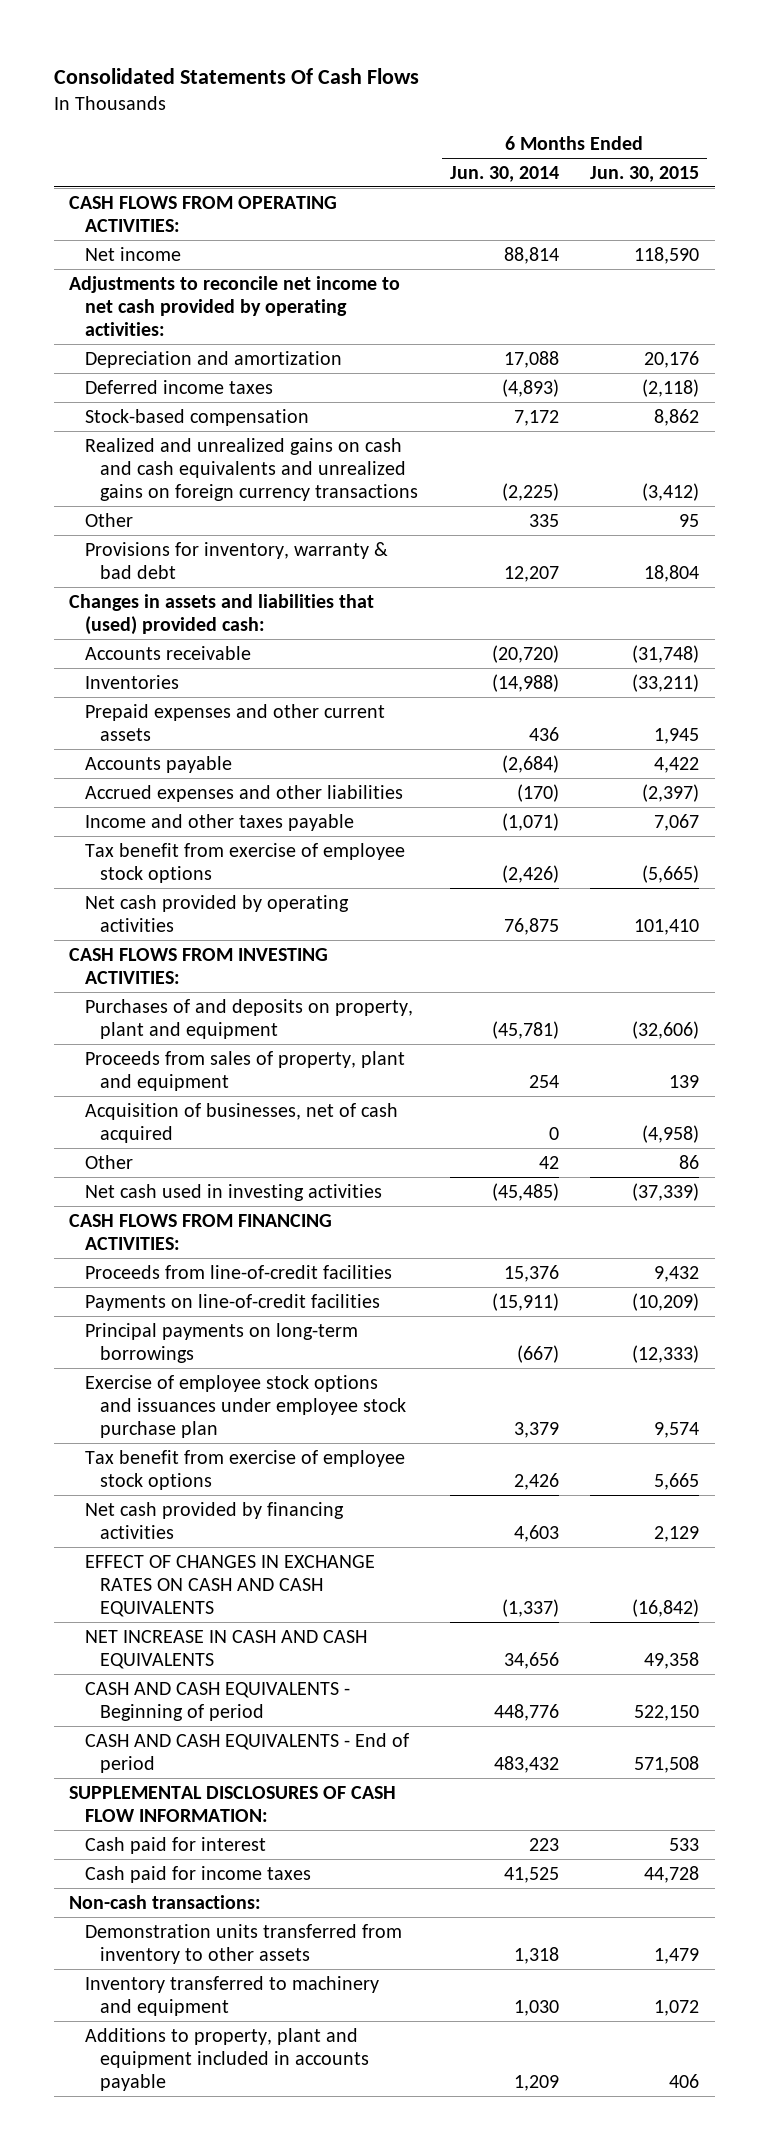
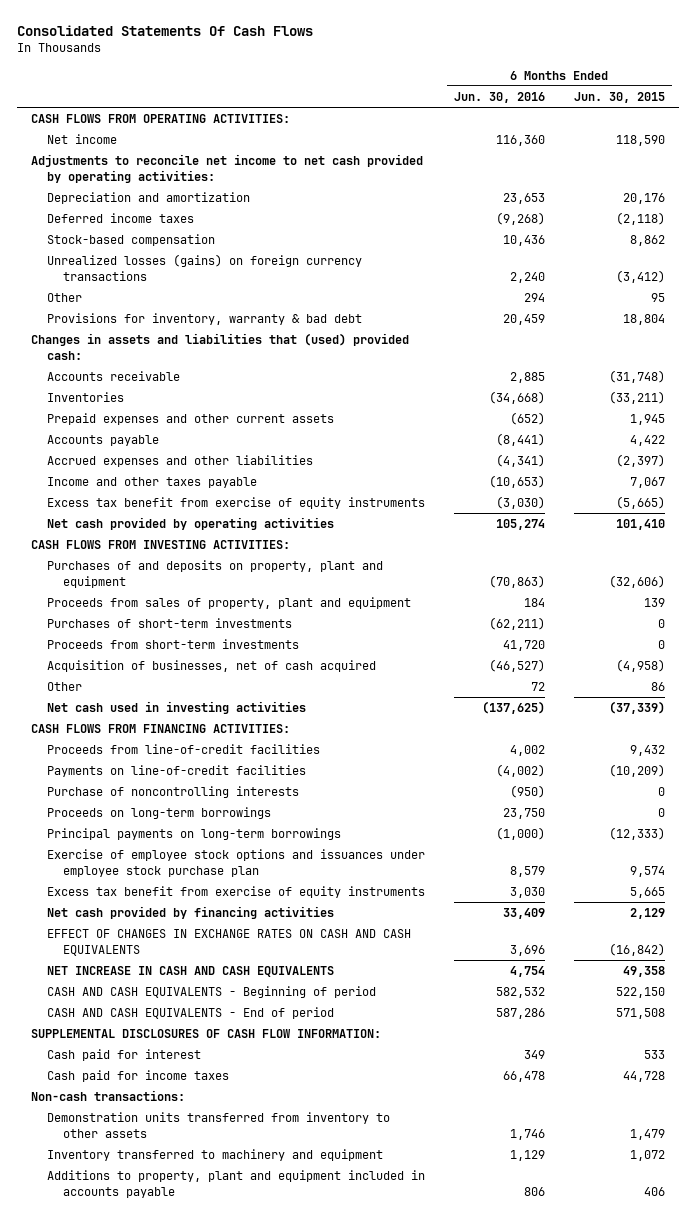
[449,165,559,182] Jun. 30, 2014 -> none
none -> [453,91,545,103] Jun. 30, 2016
[84,437,419,502] Realized and unrealized gains on cash and cash equivalents and unrealized gains on foreign currency transactions -> [47,254,363,281] Unrealized losses (gains) on foreign currency transactions
[84,842,405,884] Tax benefit from exercise of employee stock options -> [47,497,426,510] Excess tax benefit from exercise of equity instruments
none -> [47,618,293,629] Purchases of short-term investments
none -> [47,639,300,650] Proceeds from short-term investments
none -> [47,786,300,799] Purchase of noncontrolling interests
none -> [47,807,272,820] Proceeds on long-term borrowings
[84,1449,405,1491] Tax benefit from exercise of employee stock options -> [47,886,426,899] Excess tax benefit from exercise of equity instruments

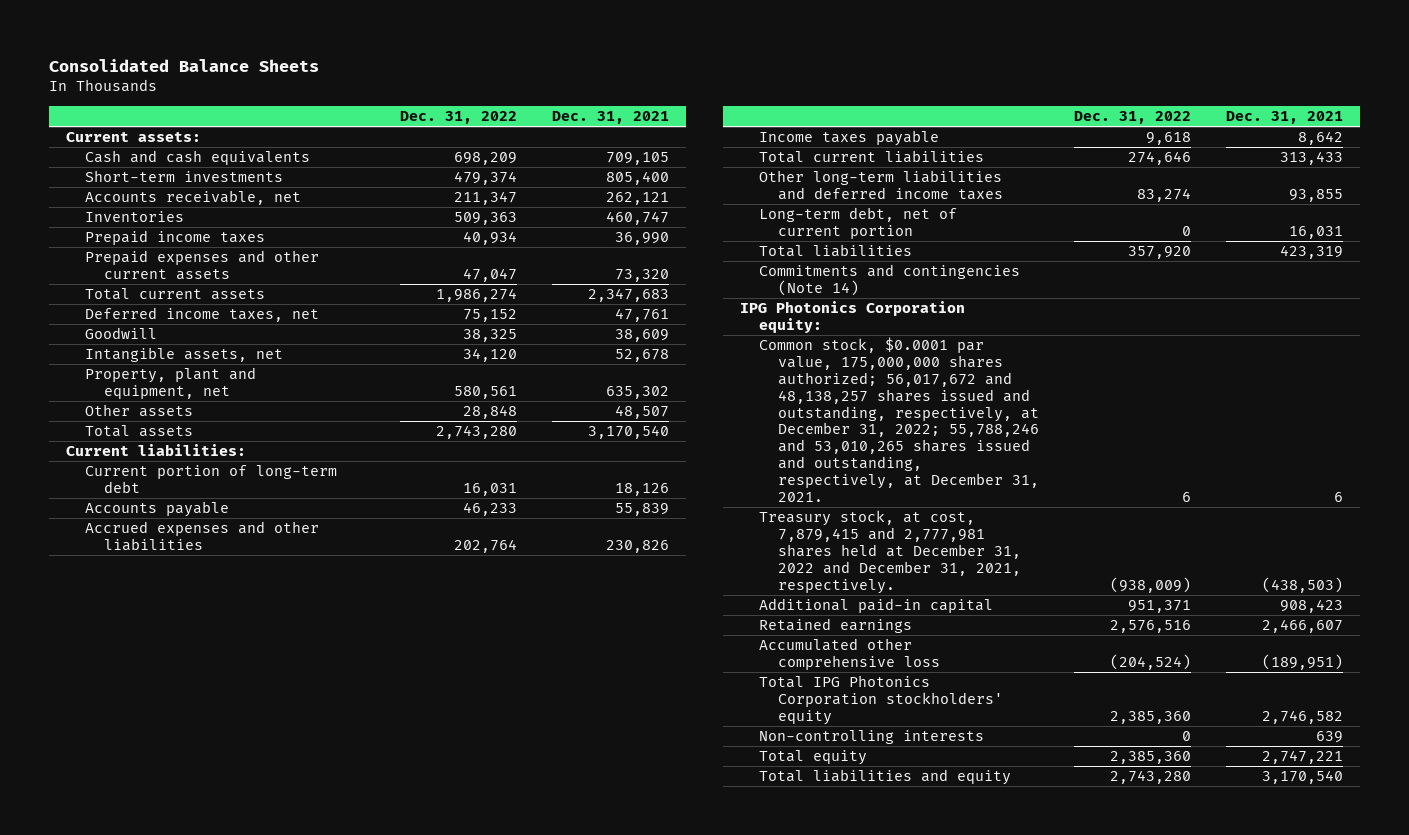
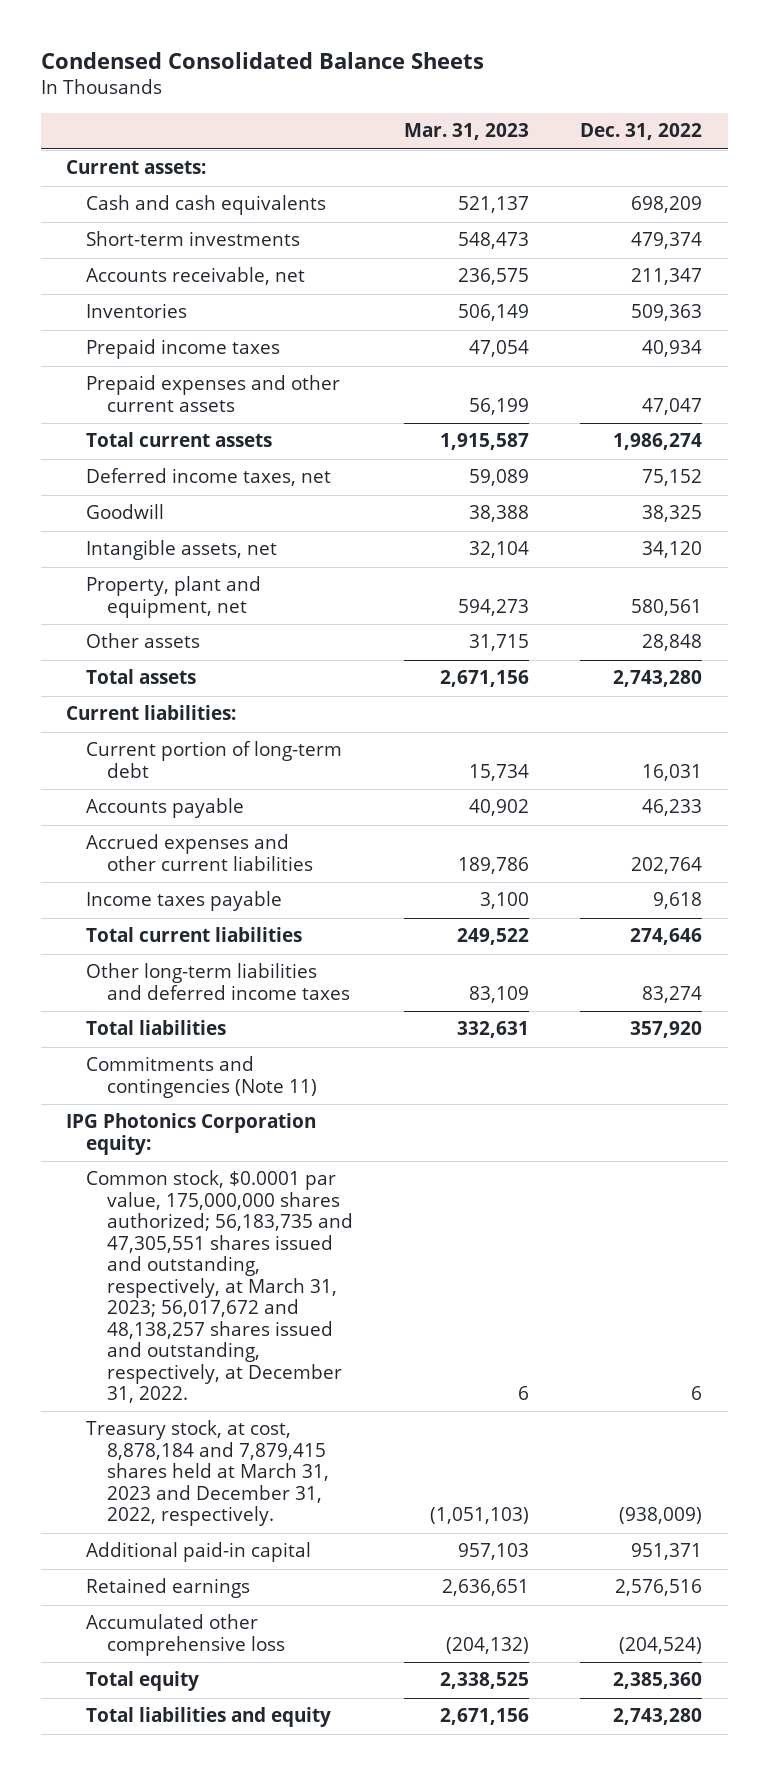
[48,58,319,72] Consolidated Balance Sheets -> [40,52,484,70] Condensed Consolidated Balance Sheets
[551,111,669,125] Dec. 31, 2021 -> none
none -> [403,123,529,141] Mar. 31, 2023
[85,521,320,552] Accrued expenses and other liabilities -> [86,834,313,871] Accrued expenses and other current liabilities
[758,207,957,240] Long-term debt, net of current portion -> none
[758,264,1020,297] Commitments and contingencies (Note 14) -> [86,1056,317,1098] Commitments and contingencies (Note 11)
[758,337,1039,502] Common stock, $0.0001 par value, 175,000,000 shares authorized; 56,017,672 and 48,138,257 shares issued and outstanding, respectively, at December 31, 2022; 55,788,246 and 53,010,265 shares issued and outstanding, respectively, at December 31, 2021. -> [86,1170,353,1404] Common stock, $0.0001 par value, 175,000,000 shares authorized; 56,183,735 and 47,305,551 shares issued and outstanding, respectively, at March 31, 2023; 56,017,672 and 48,138,257 shares issued and outstanding, respectively, at December 31, 2022.
[758,510,1021,594] Treasury stock, at cost, 7,879,415 and 2,777,981 shares held at December 31, 2022 and December 31, 2021, respectively. -> [86,1420,329,1527] Treasury stock, at cost, 8,878,184 and 7,879,415 shares held at March 31, 2023 and December 31, 2022, respectively.
[758,675,1003,725] Total IPG Photonics Corporation stockholders' equity -> none
[758,730,984,745] Non-controlling interests -> none

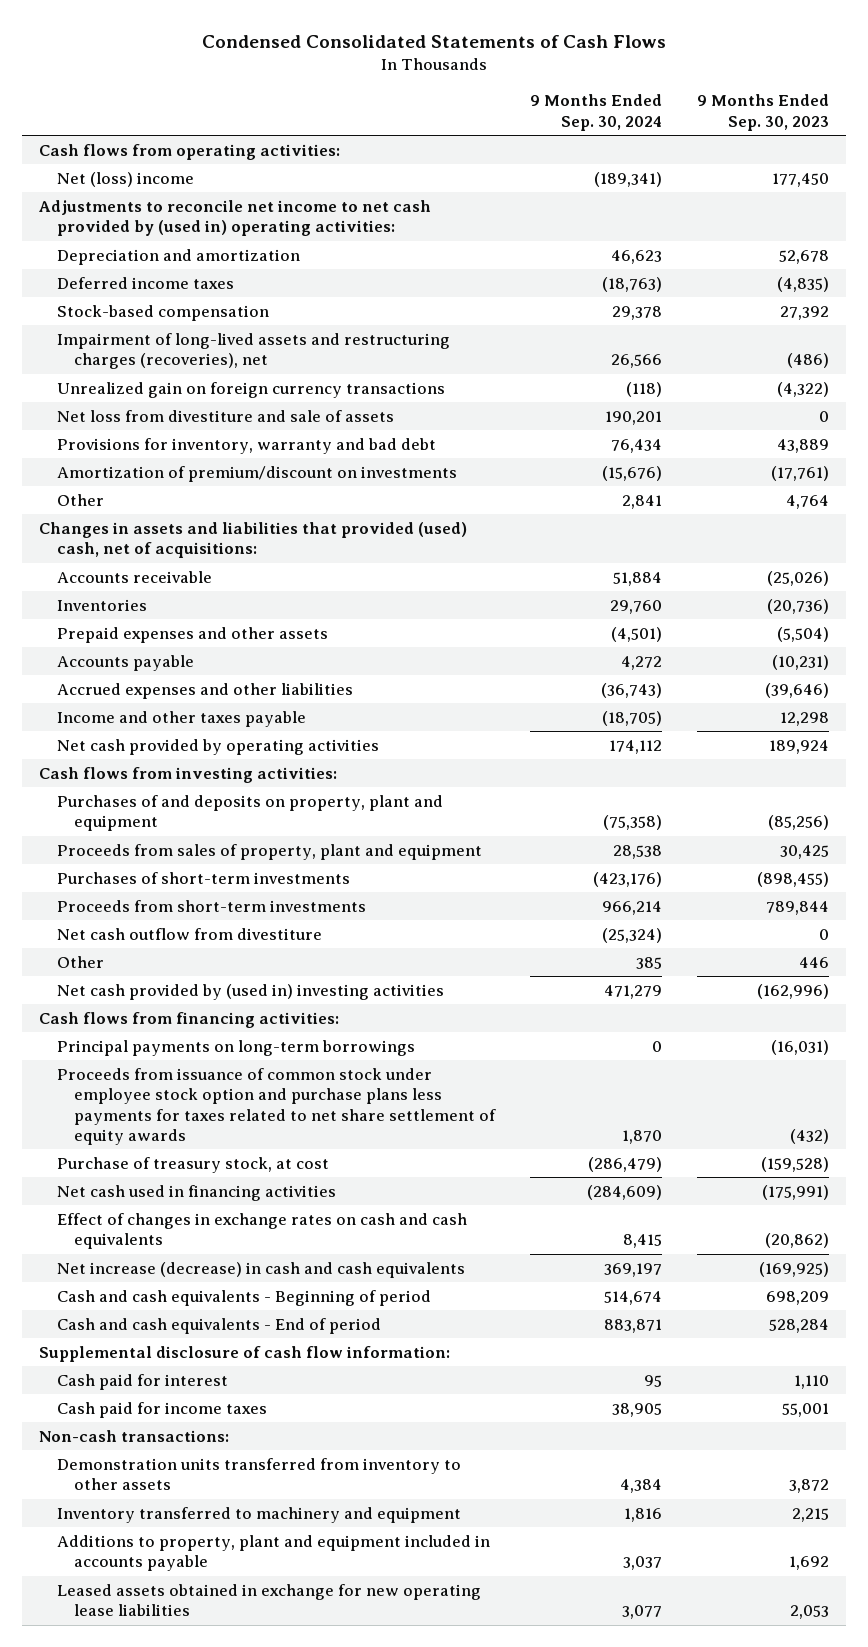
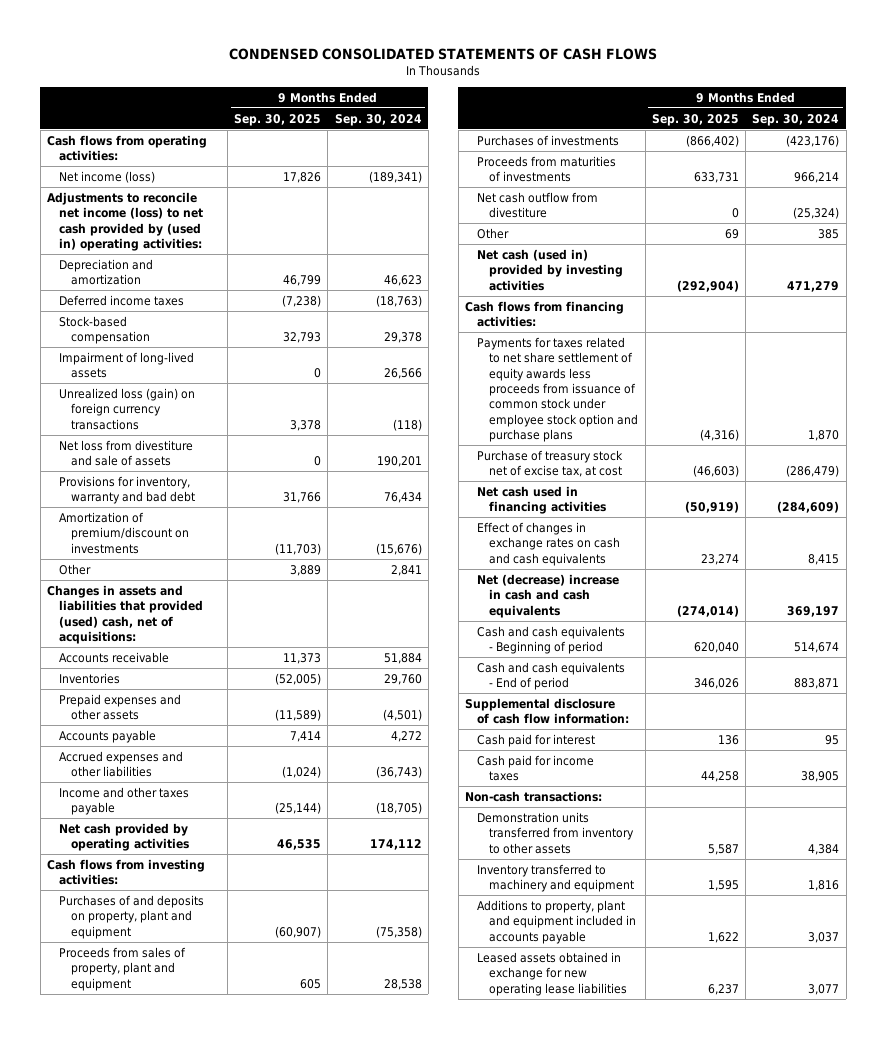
[202,34,667,48] Condensed Consolidated Statements of Cash Flows -> [229,47,658,60] CONDENSED CONSOLIDATED STATEMENTS OF CASH FLOWS
[696,94,829,131] 9 Months Ended Sep. 30, 2023 -> none
none -> [233,113,321,126] Sep. 30, 2025
[56,171,194,187] Net (loss) income -> [59,170,156,183] Net income (loss)
[39,199,432,237] Adjustments to reconcile net income to net cash provided by (used in) operating activities: -> [47,191,204,251] Adjustments to reconcile net income (loss) to net cash provided by (used in) operating activities:
[56,332,450,370] Impairment of long-lived assets and restructuring charges (recoveries), net -> [59,351,195,379] Impairment of long-lived assets
[56,381,445,398] Unrealized gain on foreign currency transactions -> [59,387,196,430] Unrealized loss (gain) on foreign currency transactions
[56,871,350,884] Purchases of short-term investments -> [477,134,620,146] Purchases of investments
[56,899,366,912] Proceeds from short-term investments -> [477,155,617,183] Proceeds from maturities of investments
[56,983,444,1000] Net cash provided by (used in) investing activities -> [477,248,624,291] Net cash (used in) provided by investing activities
[56,1039,415,1056] Principal payments on long-term borrowings -> none
[56,1067,496,1146] Proceeds from issuance of common stock under employee stock option and purchase plans less payments for taxes related to net share settlement of equity awards -> [477,336,639,443] Payments for taxes related to net share settlement of equity awards less proceeds from issuance of common stock under employee stock option and purchase plans
[56,1156,329,1173] Purchase of treasury stock, at cost -> [477,449,624,478] Purchase of treasury stock net of excise tax, at cost
[56,1261,465,1278] Net increase (decrease) in cash and cash equivalents -> [477,573,620,618] Net (decrease) increase in cash and cash equivalents

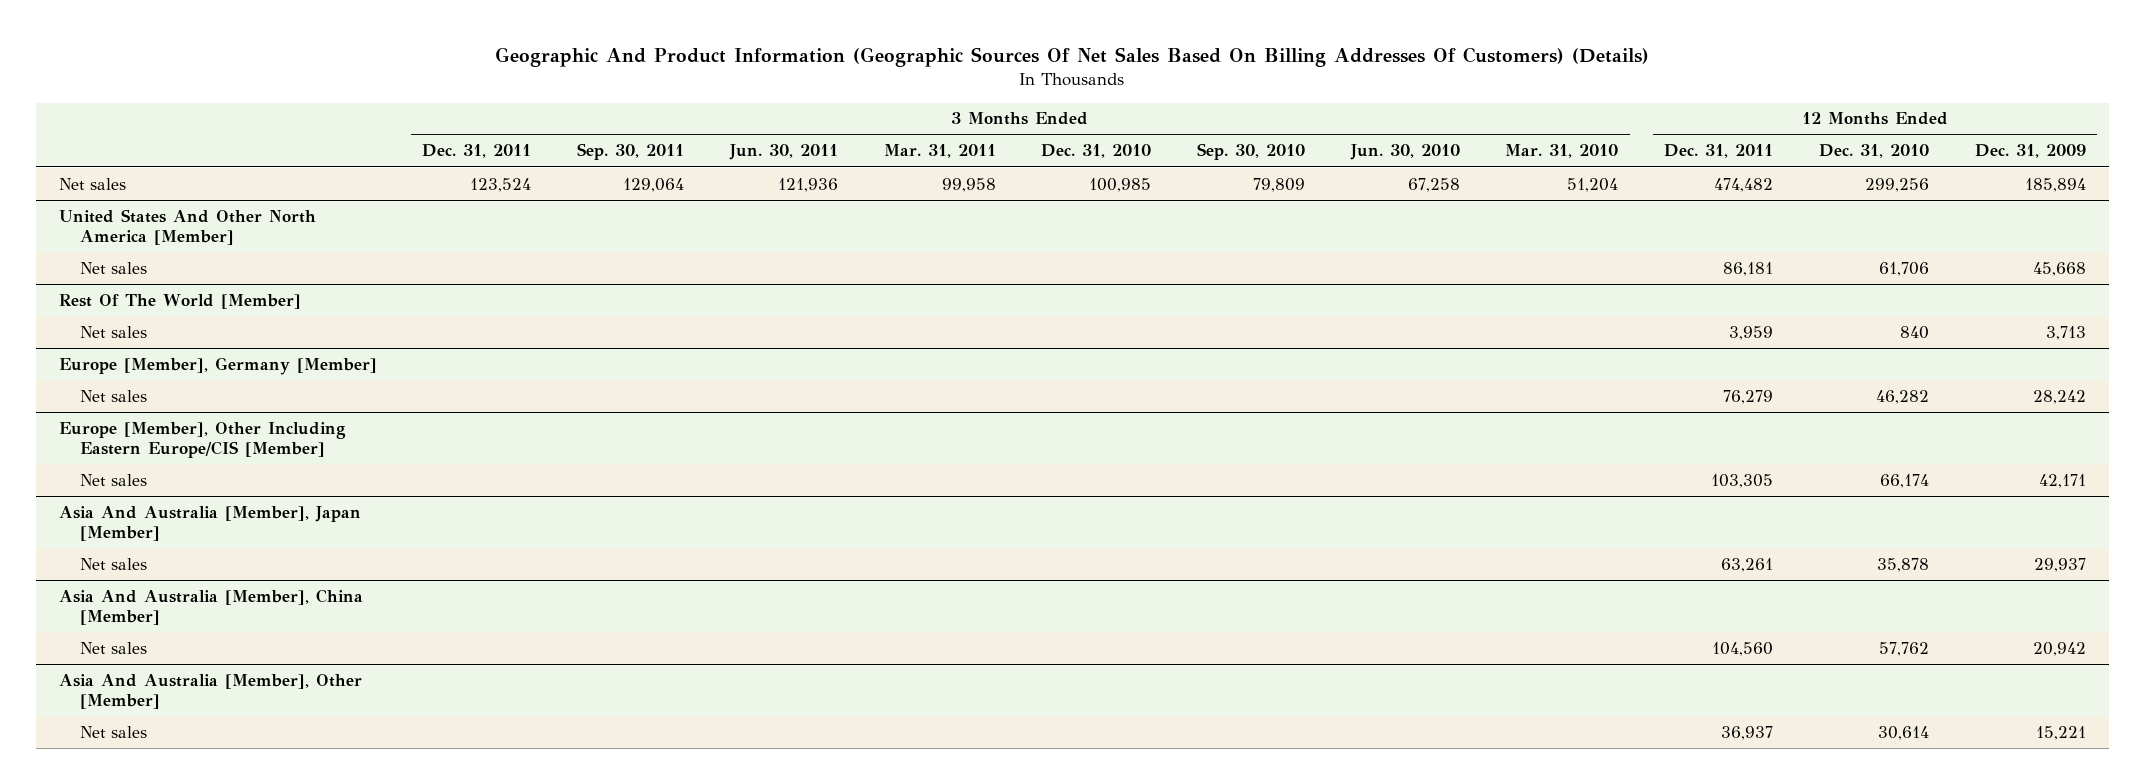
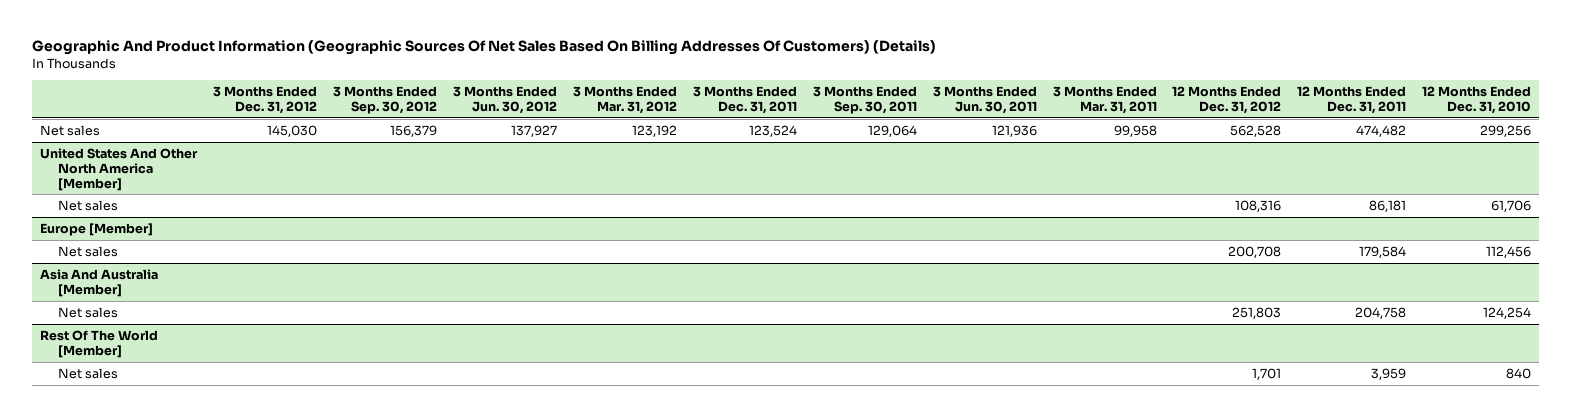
[1041,144,1152,159] Dec. 31, 2010 -> none
[1197,143,1306,161] Sep. 30, 2010 -> none
[1349,144,1460,161] Jun. 30, 2010 -> none
[1505,144,1619,159] Mar. 31, 2010 -> none
[1974,144,2086,159] Dec. 31, 2009 -> none
none -> [213,86,318,115] 3 Months Ended Dec. 31, 2012
none -> [333,86,438,115] 3 Months Ended Sep. 30, 2012
none -> [452,86,557,115] 3 Months Ended Jun. 30, 2012
none -> [572,86,677,115] 3 Months Ended Mar. 31, 2012
none -> [1172,86,1282,115] 12 Months Ended Dec. 31, 2012
none -> [40,222,154,236] Europe [Member]
none -> [58,245,119,257] Net sales
none -> [40,268,159,297] Asia And Australia [Member]
none -> [58,306,119,318] Net sales
[58,356,377,375] Europe [Member], Germany [Member] -> none
[79,389,147,402] Net sales -> none
[58,421,346,459] Europe [Member], Other Including Eastern Europe/CIS [Member] -> none
[79,473,147,486] Net sales -> none
[58,505,361,542] Asia And Australia [Member], Japan [Member] -> none
[79,557,147,570] Net sales -> none
[58,588,363,626] Asia And Australia [Member], China [Member] -> none
[79,641,147,654] Net sales -> none
[58,673,362,710] Asia And Australia [Member], Other [Member] -> none
[79,725,147,738] Net sales -> none

